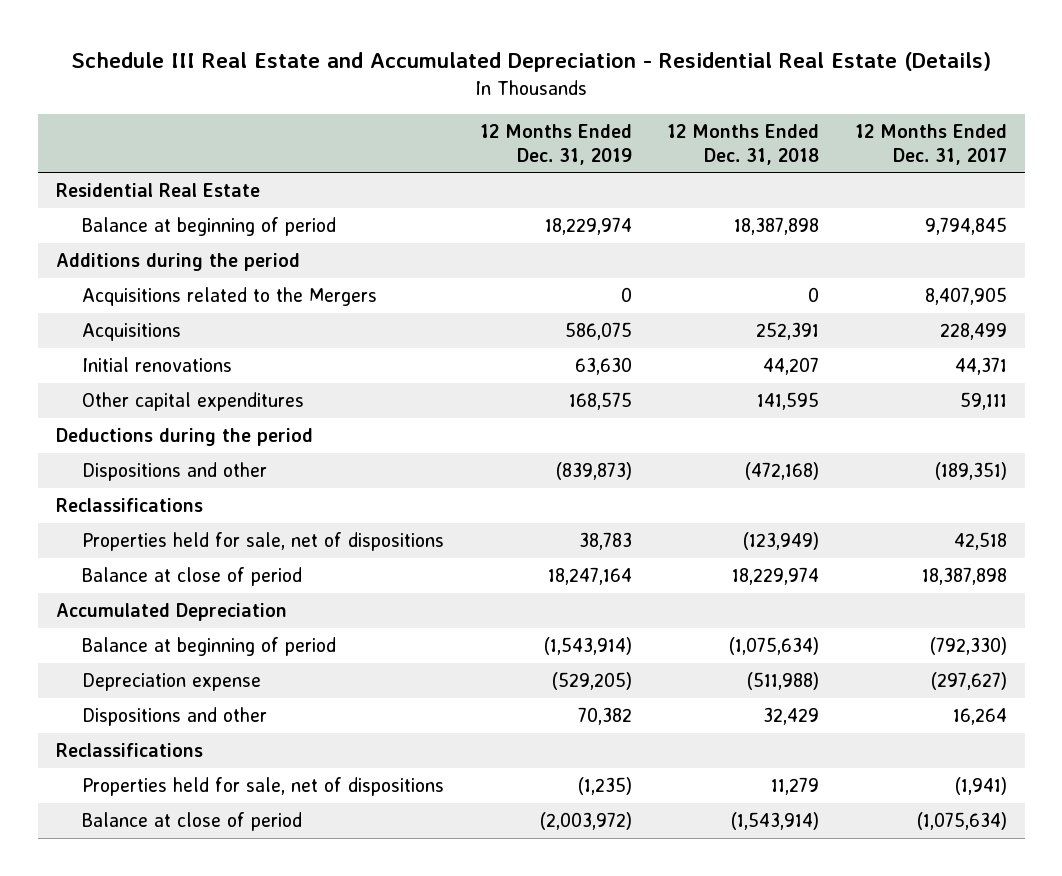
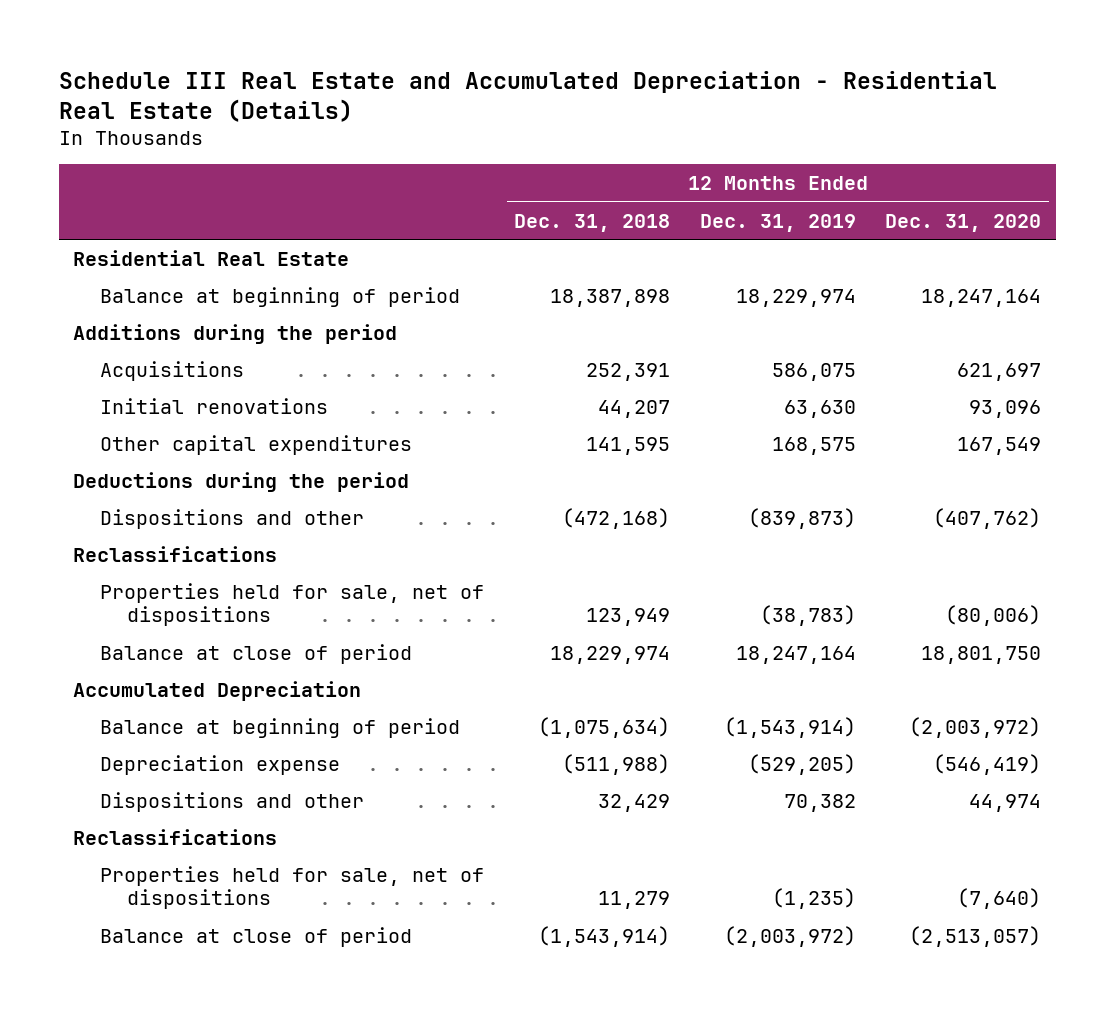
[854,124,1007,165] 12 Months Ended Dec. 31, 2017 -> none
none -> [885,213,1042,232] Dec. 31, 2020
[82,286,378,306] Acquisitions related to the Mergers -> none
[578,531,632,550] 38,783 -> [759,605,856,627] (38,783)
[743,531,820,550] (123,949) -> [586,608,671,627] 123,949

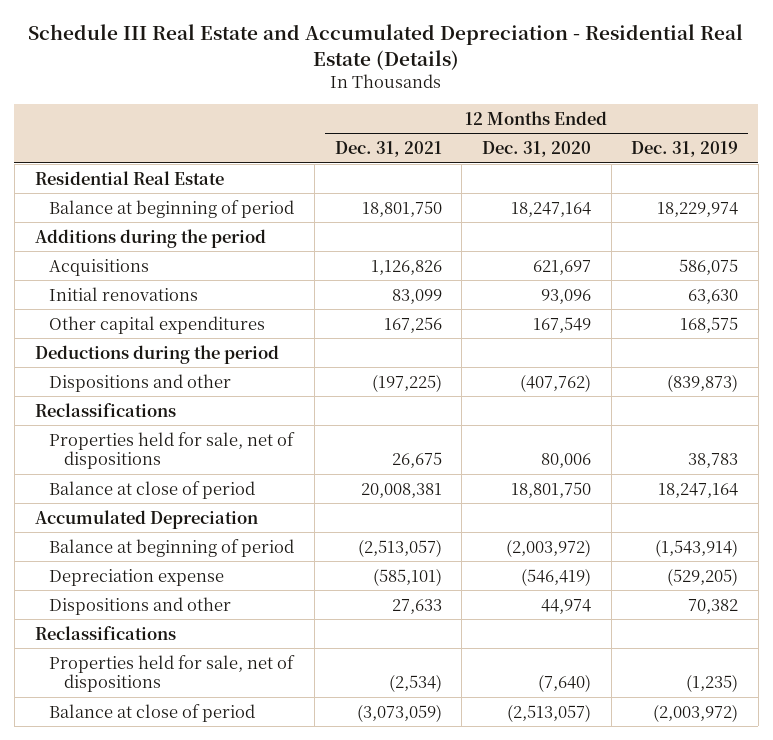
[514,213,671,232] Dec. 31, 2018 -> none
none -> [334,141,442,158] Dec. 31, 2021
[759,605,856,627] (38,783) -> [688,453,739,469] 38,783
[945,605,1042,627] (80,006) -> [540,453,591,469] 80,006

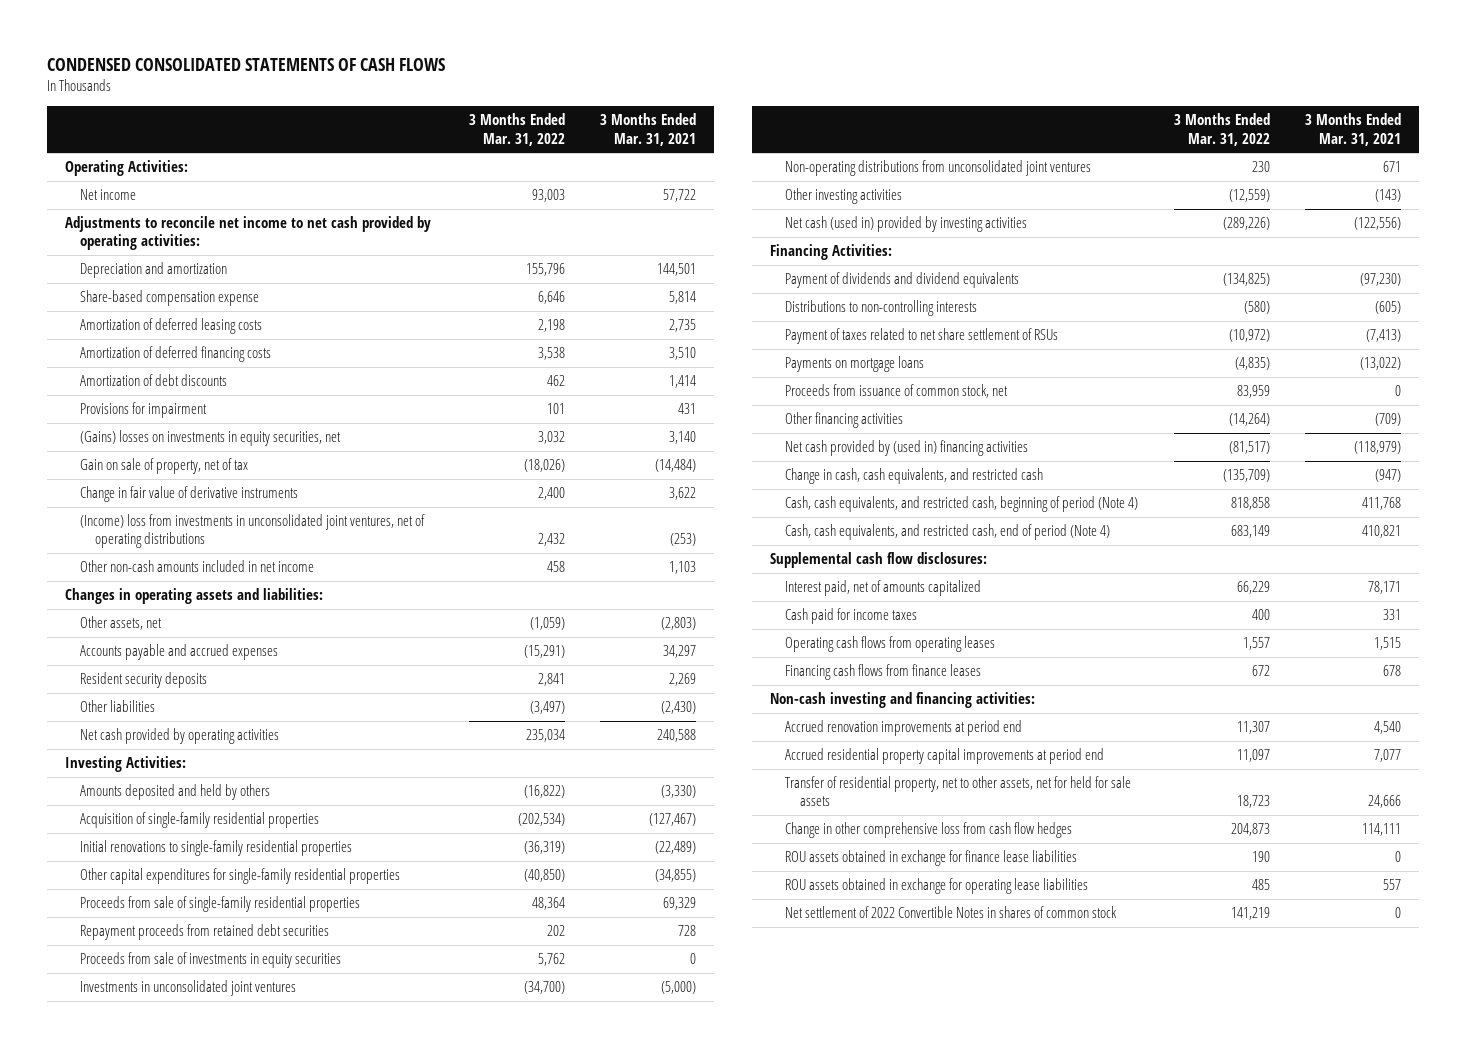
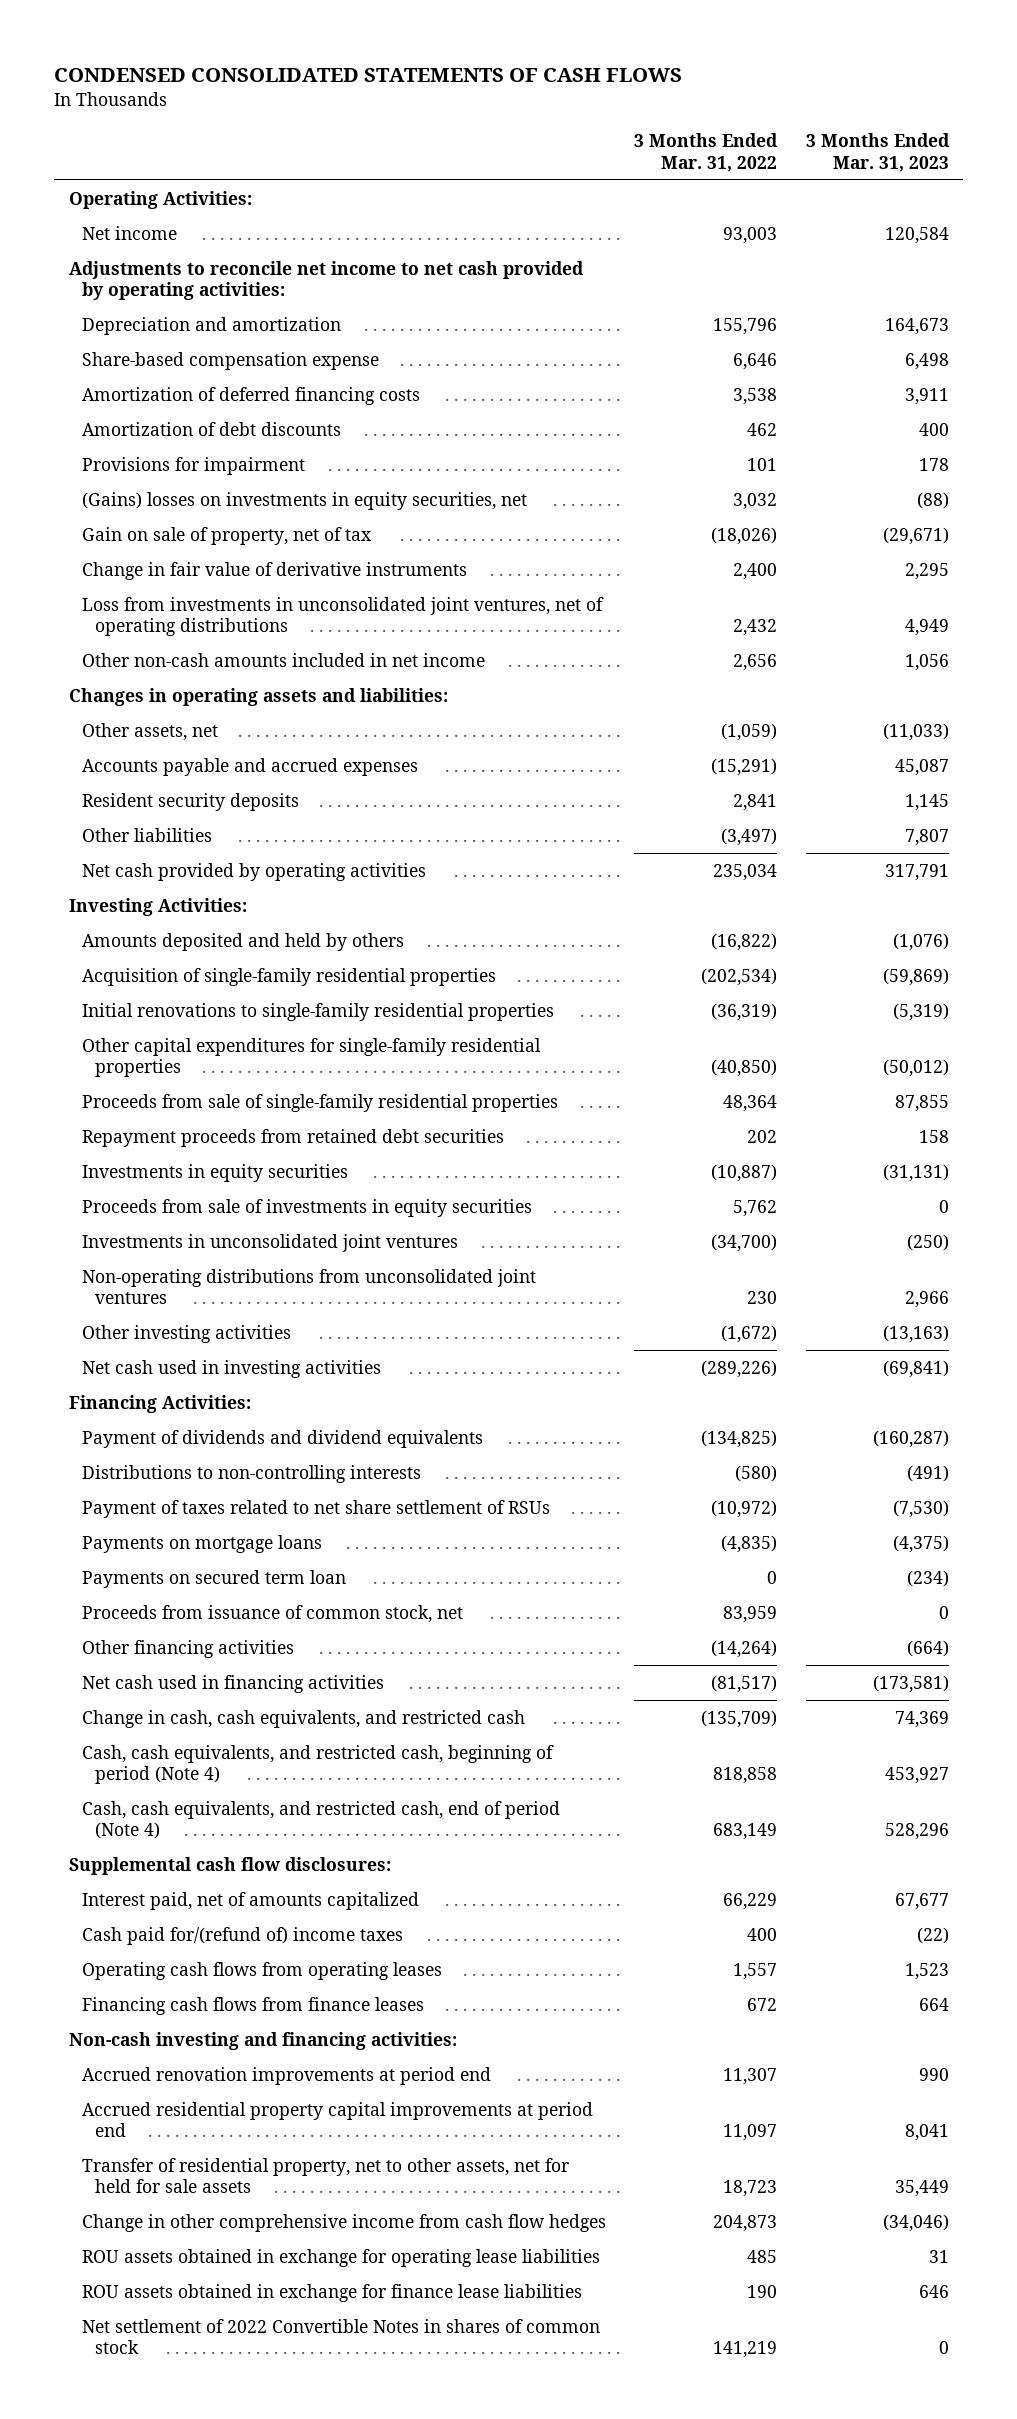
[600,113,697,146] 3 Months Ended Mar. 31, 2021 -> none
none -> [805,133,950,172] 3 Months Ended Mar. 31, 2023
[79,318,262,335] Amortization of deferred leasing costs -> none
[79,514,425,549] (Income) loss from investments in unconsolidated joint ventures, net of operating distributions -> [81,596,604,636] Loss from investments in unconsolidated joint ventures, net of operating distributions
[546,561,565,573] 458 -> [733,653,778,671] 2,656
none -> [81,1163,348,1182] Investments in equity securities
[1228,189,1270,203] (12,559) -> [721,1324,778,1343] (1,672)
[784,216,1027,233] Net cash (used in) provided by investing activities -> [81,1359,381,1378] Net cash used in investing activities
none -> [81,1569,346,1588] Payments on secured term loan
[784,440,1028,457] Net cash provided by (used in) financing activities -> [81,1674,384,1693] Net cash used in financing activities
[784,608,917,625] Cash paid for income taxes -> [81,1926,403,1945] Cash paid for/(refund of) income taxes
[784,822,1072,839] Change in other comprehensive loss from cash flow hedges -> [81,2213,606,2232] Change in other comprehensive income from cash flow hedges
[784,850,1077,867] ROU assets obtained in exchange for finance lease liabilities -> [81,2283,582,2302] ROU assets obtained in exchange for finance lease liabilities

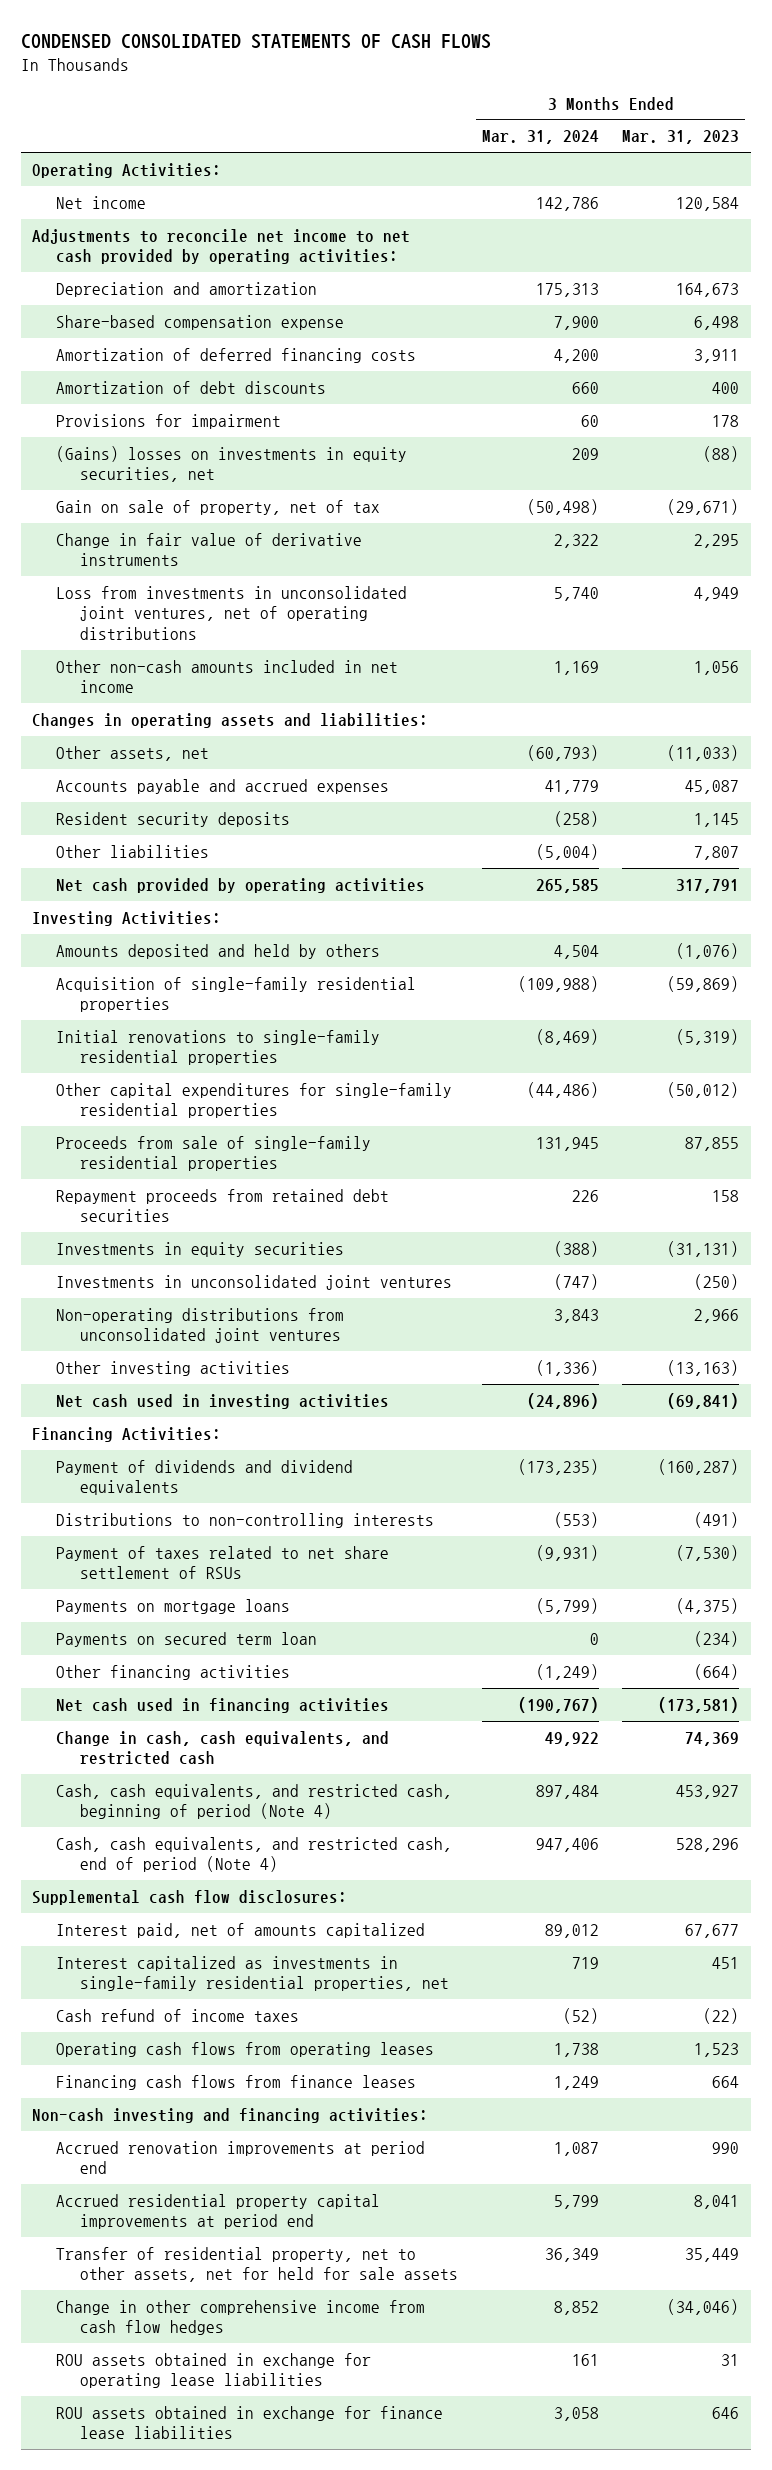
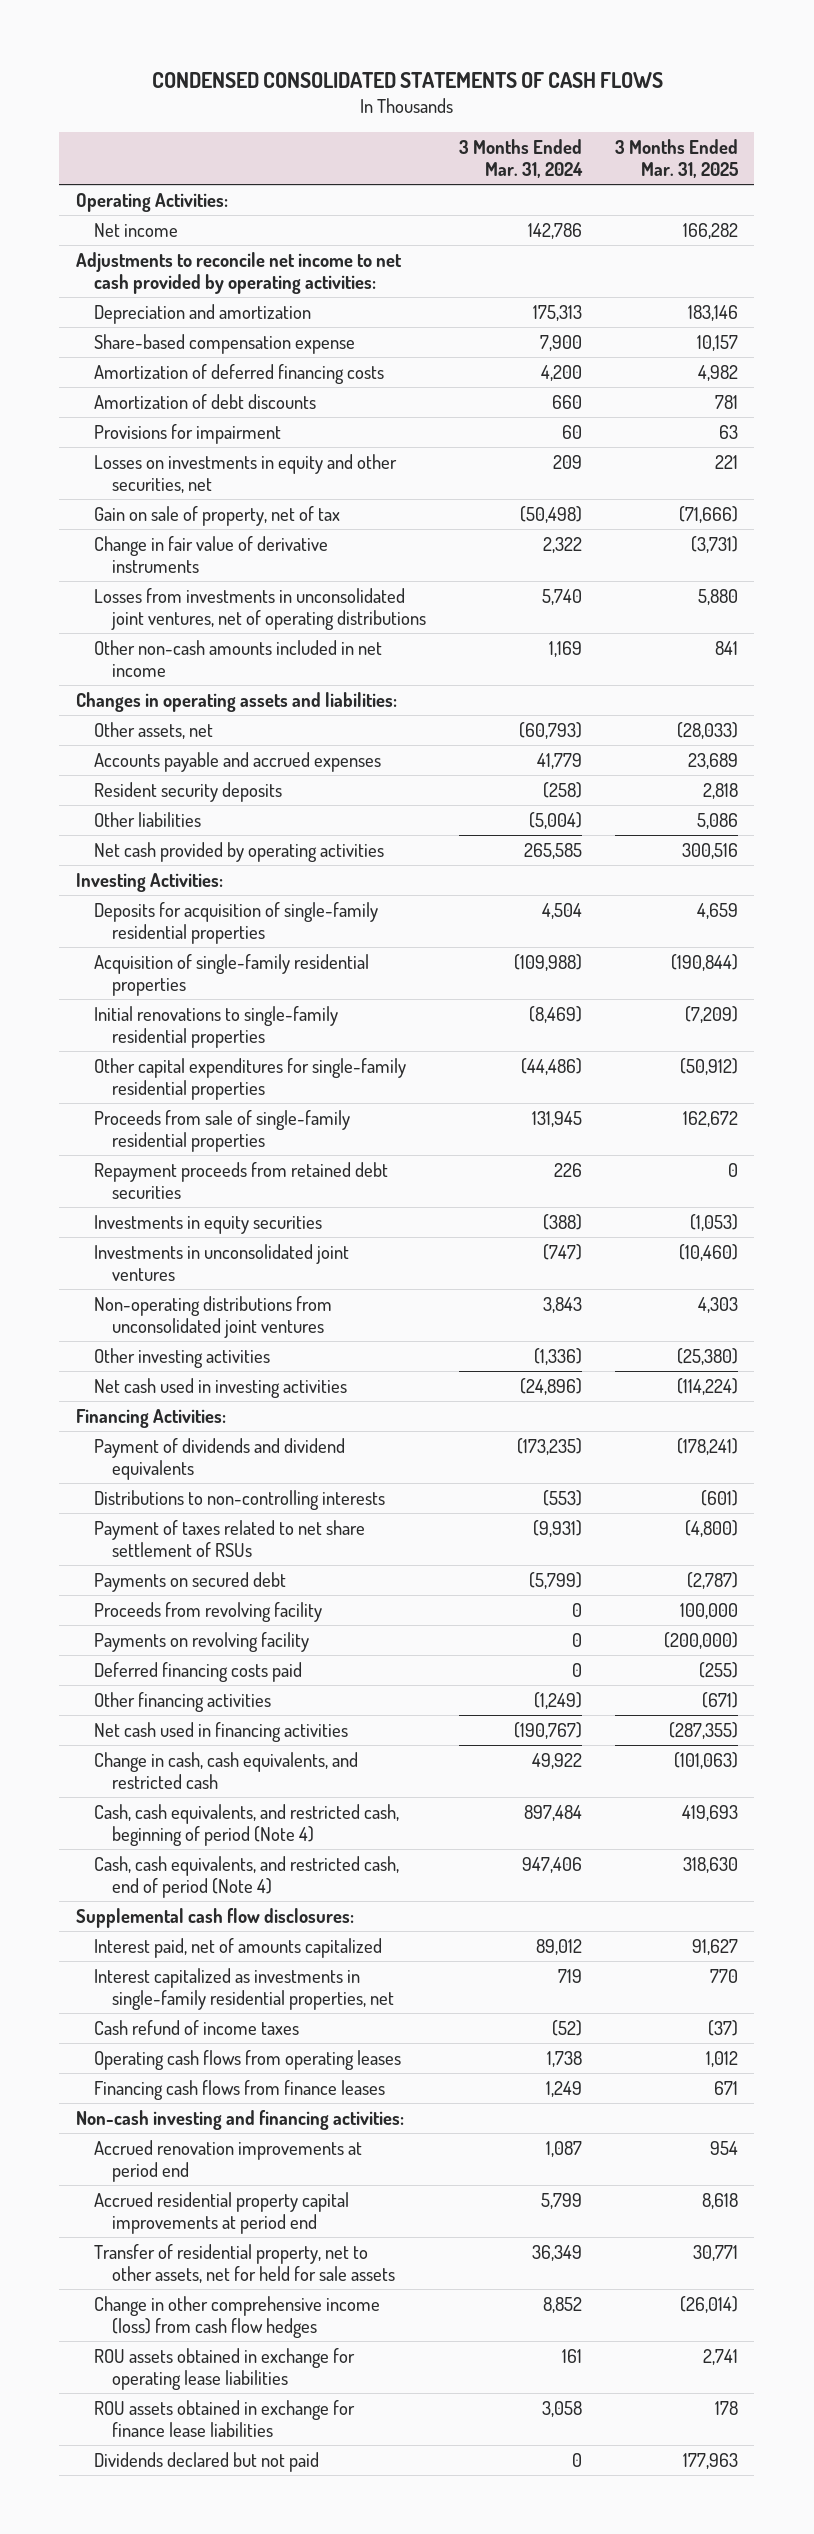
[622,130,740,145] Mar. 31, 2023 -> none
none -> [614,138,738,179] 3 Months Ended Mar. 31, 2025
[56,445,408,483] (Gains) losses on investments in equity securities, net -> [94,453,398,494] Losses on investments in equity and other securities, net
[56,585,408,640] Loss from investments in unconsolidated joint ventures, net of operating distributions -> [94,587,427,631] Losses from investments in unconsolidated joint ventures, net of operating distributions
[56,943,381,959] Amounts deposited and held by others -> [94,901,379,945] Deposits for acquisition of single-family residential properties
[56,1631,318,1647] Payments on secured term loan -> none
[56,1598,291,1614] Payments on mortgage loans -> [94,1571,287,1592] Payments on secured debt
none -> [94,1601,323,1622] Proceeds from revolving facility
none -> [94,1631,310,1652] Payments on revolving facility
none -> [94,1661,303,1682] Deferred financing costs paid
[56,2299,426,2336] Change in other comprehensive income from cash flow hedges -> [94,2295,381,2339] Change in other comprehensive income (loss) from cash flow hedges
none -> [94,2451,320,2472] Dividends declared but not paid

